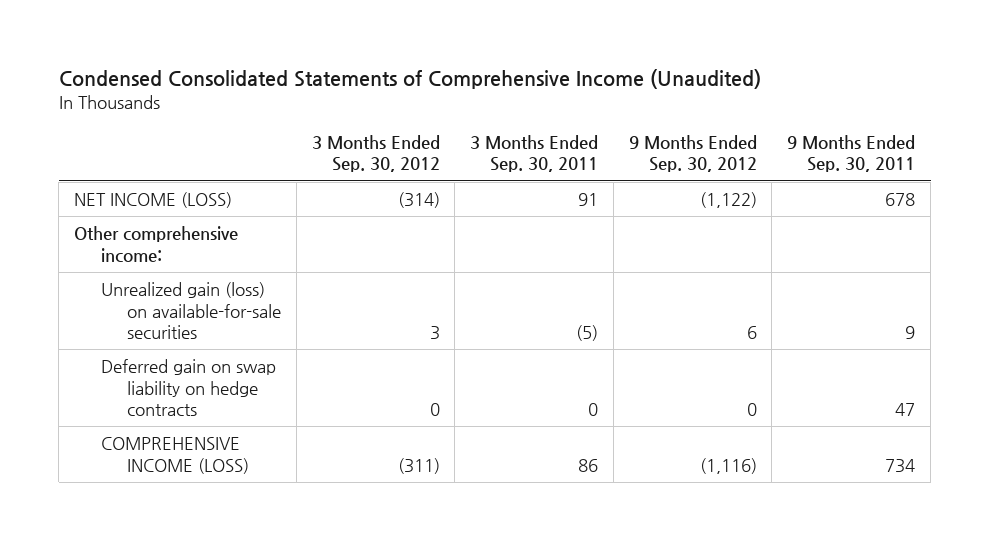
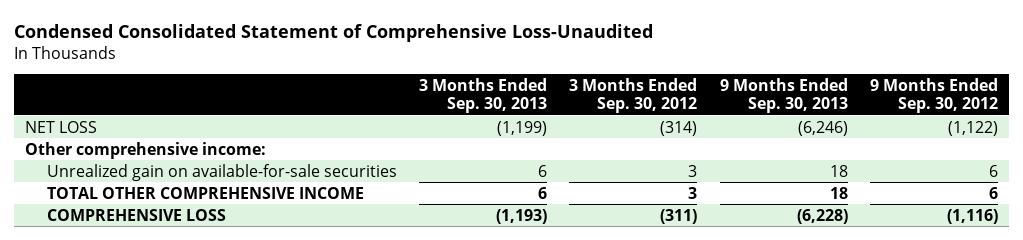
[58,69,761,90] Condensed Consolidated Statements of Comprehensive Income (Unaudited) -> [14,24,654,43] Condensed Consolidated Statement of Comprehensive Loss-Unaudited
[470,134,599,173] 3 Months Ended Sep. 30, 2011 -> none
[787,134,916,173] 9 Months Ended Sep. 30, 2011 -> none
none -> [418,77,547,113] 3 Months Ended Sep. 30, 2013
none -> [719,77,848,113] 9 Months Ended Sep. 30, 2013
[74,192,233,209] NET INCOME (LOSS) -> [25,120,98,133] NET LOSS
[100,359,276,417] Deferred gain on swap liability on hedge contracts -> none
[100,282,282,340] Unrealized gain (loss) on available-for-sale securities -> [46,163,397,181] Unrealized gain on available-for-sale securities
none -> [46,186,364,199] TOTAL OTHER COMPREHENSIVE INCOME
[100,437,250,474] COMPREHENSIVE INCOME (LOSS) -> [46,208,226,221] COMPREHENSIVE LOSS

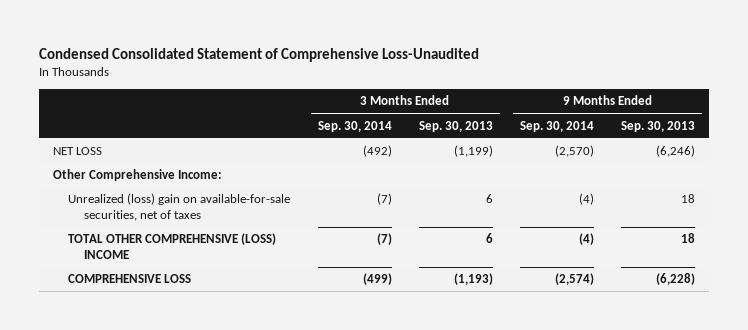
[569,77,698,113] 3 Months Ended Sep. 30, 2012 -> none
[870,77,999,113] 9 Months Ended Sep. 30, 2012 -> none
none -> [317,120,392,132] Sep. 30, 2014
none -> [520,120,595,132] Sep. 30, 2014
[25,141,267,159] Other comprehensive income: -> [53,169,223,182] Other Comprehensive Income:
[46,163,397,181] Unrealized gain on available-for-sale securities -> [68,193,291,222] Unrealized (loss) gain on available-for-sale securities, net of taxes
[46,186,364,199] TOTAL OTHER COMPREHENSIVE INCOME -> [68,233,277,260] TOTAL OTHER COMPREHENSIVE (LOSS) INCOME

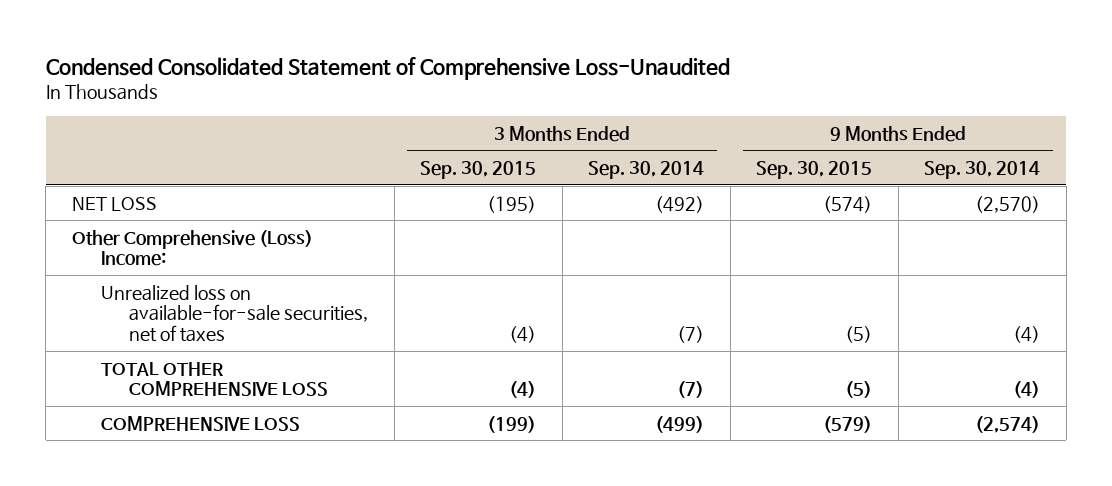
[418,120,493,132] Sep. 30, 2013 -> none
[621,120,696,132] Sep. 30, 2013 -> none
none -> [420,161,537,180] Sep. 30, 2015
none -> [756,161,873,180] Sep. 30, 2015
[53,169,223,182] Other Comprehensive Income: -> [71,229,313,267] Other Comprehensive (Loss) Income:
[68,193,291,222] Unrealized (loss) gain on available-for-sale securities, net of taxes -> [100,284,369,343] Unrealized loss on available-for-sale securities, net of taxes
[68,233,277,260] TOTAL OTHER COMPREHENSIVE (LOSS) INCOME -> [100,361,329,397] TOTAL OTHER COMPREHENSIVE LOSS

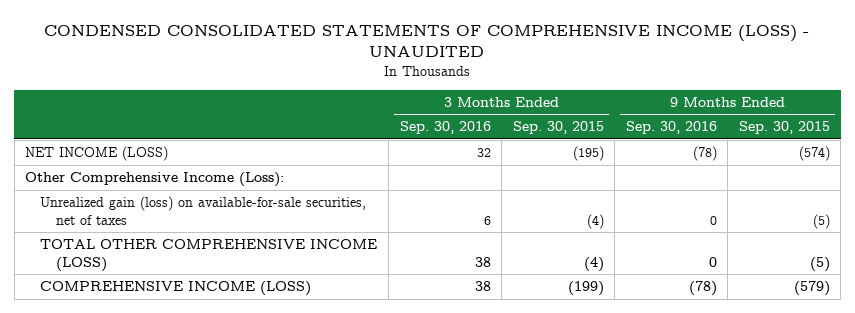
[45,56,730,80] Condensed Consolidated Statement of Comprehensive Loss-Unaudited -> [44,24,810,58] CONDENSED CONSOLIDATED STATEMENTS OF COMPREHENSIVE INCOME (LOSS) - UNAUDITED
[588,161,705,180] Sep. 30, 2014 -> none
[924,161,1041,180] Sep. 30, 2014 -> none
none -> [399,121,491,135] Sep. 30, 2016
none -> [625,121,717,135] Sep. 30, 2016
[71,196,157,211] NET LOSS -> [25,146,169,162] NET INCOME (LOSS)
[71,229,313,267] Other Comprehensive (Loss) Income: -> [25,172,285,188] Other Comprehensive Income (Loss):
[100,284,369,343] Unrealized loss on available-for-sale securities, net of taxes -> [40,196,367,225] Unrealized gain (loss) on available-for-sale securities, net of taxes
[100,361,329,397] TOTAL OTHER COMPREHENSIVE LOSS -> [40,239,378,272] TOTAL OTHER COMPREHENSIVE INCOME (LOSS)
[100,415,300,431] COMPREHENSIVE LOSS -> [40,281,312,297] COMPREHENSIVE INCOME (LOSS)

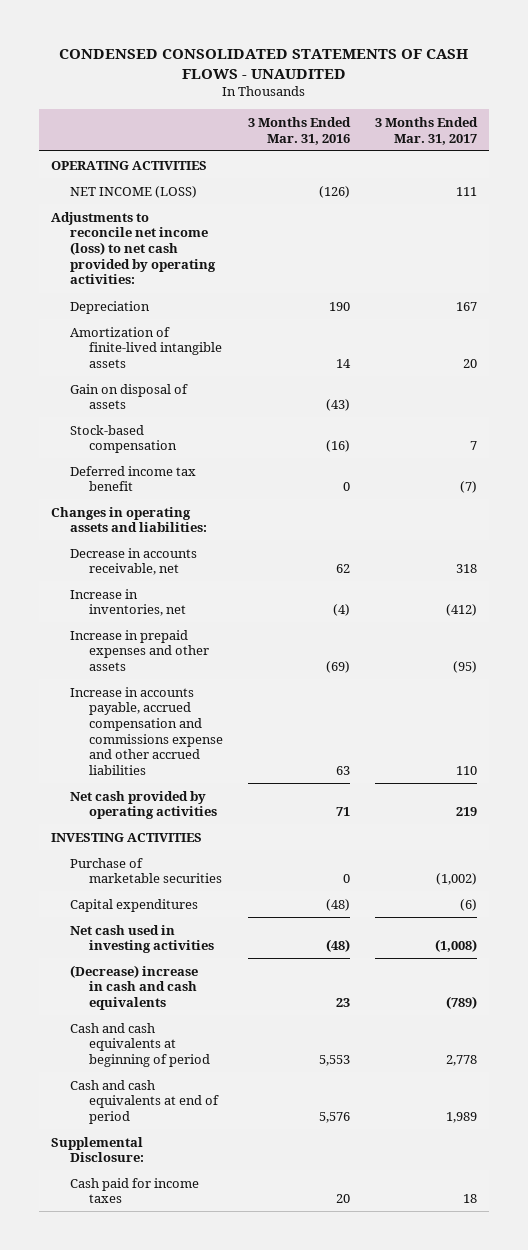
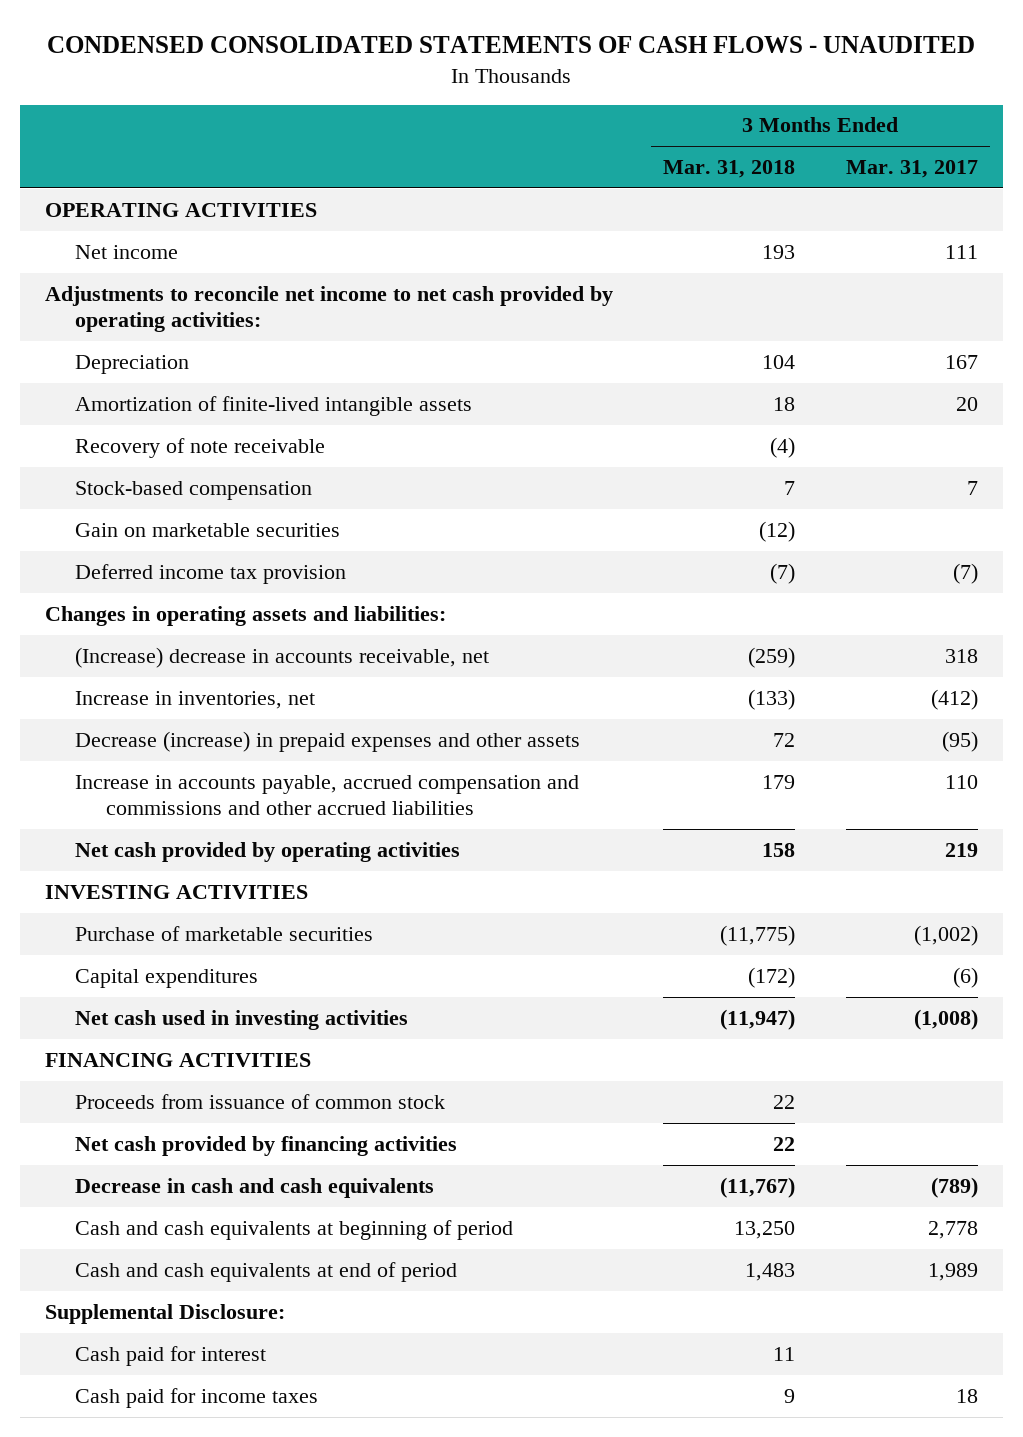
[247,116,351,145] 3 Months Ended Mar. 31, 2016 -> none
none -> [663,160,796,179] Mar. 31, 2018
[70,185,198,198] NET INCOME (LOSS) -> [75,244,179,259] Net income
[50,211,217,285] Adjustments to reconcile net income (loss) to net cash provided by operating activities: -> [44,285,613,332] Adjustments to reconcile net income to net cash provided by operating activities:
[70,383,189,410] Gain on disposal of assets -> none
none -> [75,437,326,458] Recovery of note receivable
none -> [75,522,341,537] Gain on marketable securities
[70,465,197,492] Deferred income tax benefit -> [75,563,347,584] Deferred income tax provision
[70,547,198,576] Decrease in accounts receivable, net -> [75,646,490,668] (Increase) decrease in accounts receivable, net
[70,629,210,671] Increase in prepaid expenses and other assets -> [75,730,581,752] Decrease (increase) in prepaid expenses and other assets
[70,686,224,776] Increase in accounts payable, accrued compensation and commissions expense and other accrued liabilities -> [75,774,580,815] Increase in accounts payable, accrued compensation and commissions and other accrued liabilities
none -> [44,1052,311,1067] FINANCING ACTIVITIES
none -> [75,1093,446,1109] Proceeds from issuance of common stock
none -> [75,1135,458,1156] Net cash provided by financing activities
[70,964,199,1010] (Decrease) increase in cash and cash equivalents -> [75,1177,435,1198] Decrease in cash and cash equivalents
none -> [75,1345,267,1366] Cash paid for interest

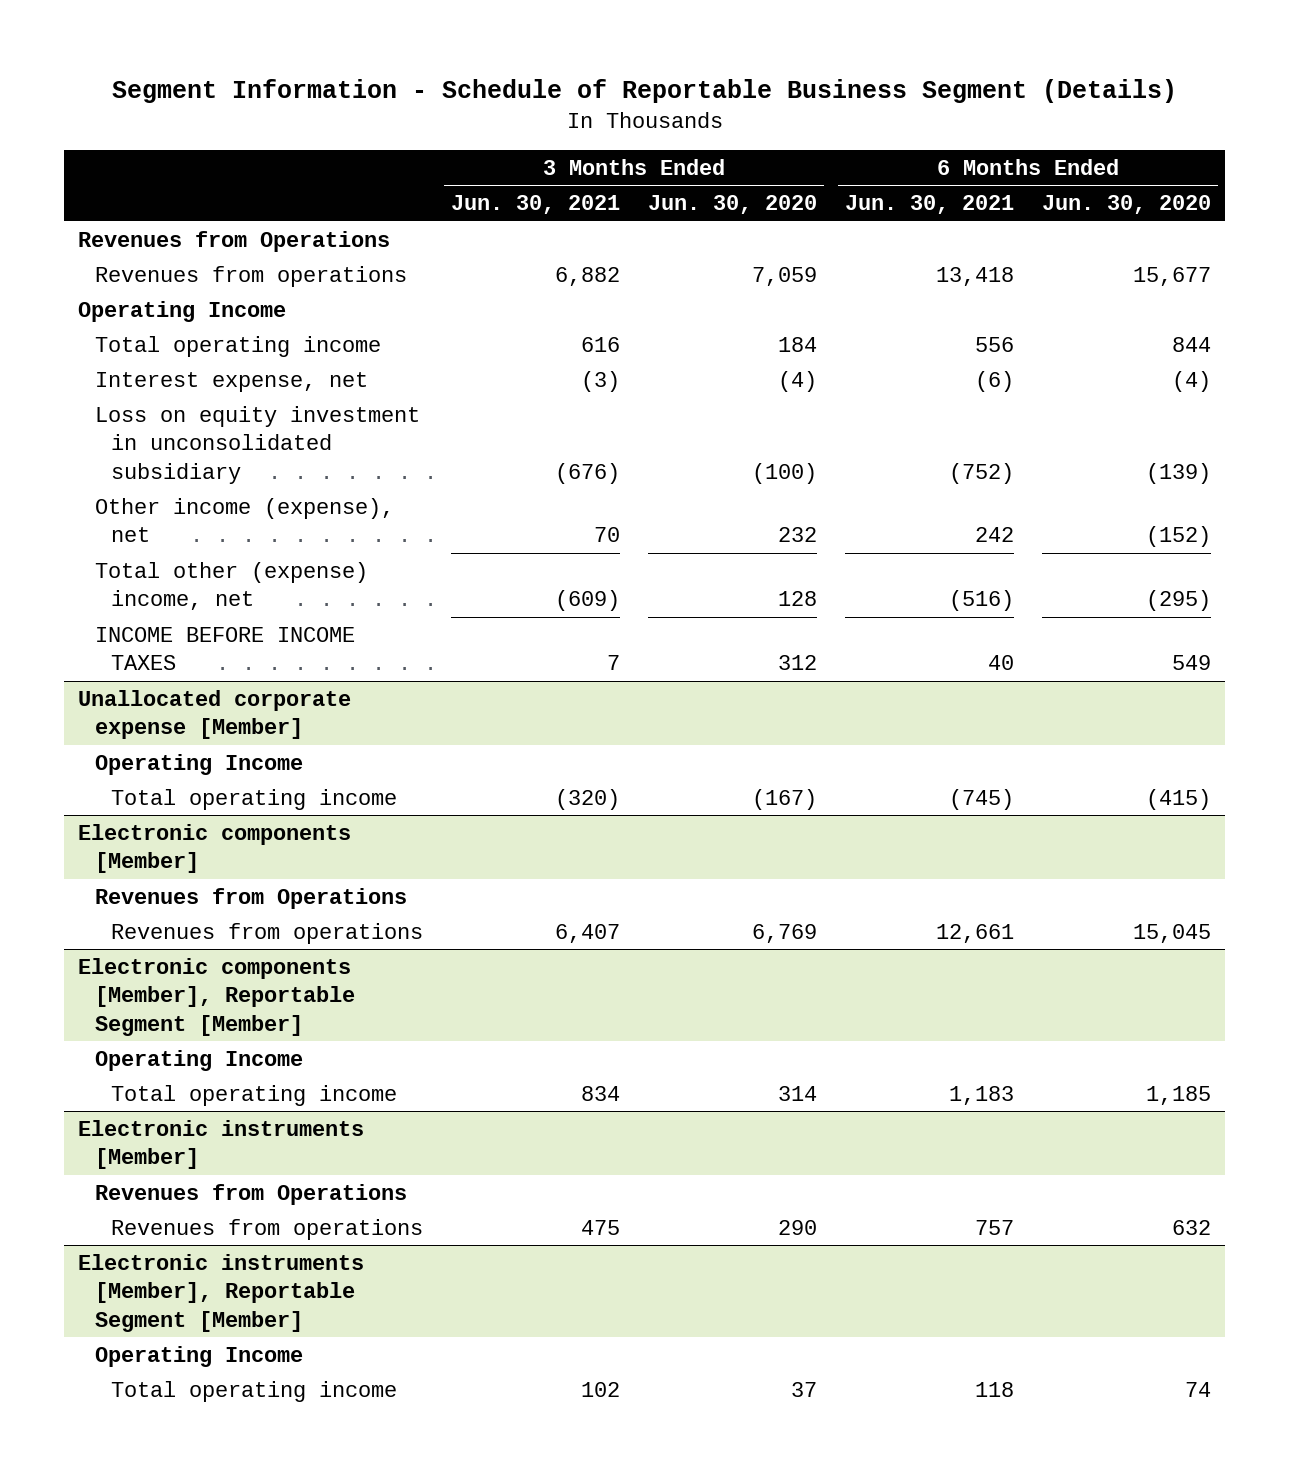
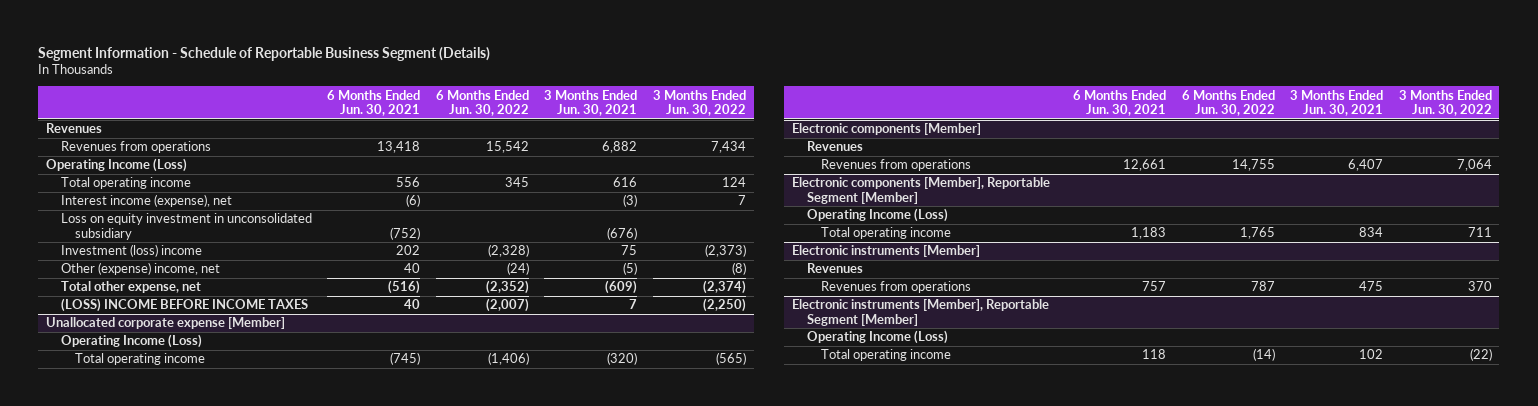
[648,195,818,215] Jun. 30, 2020 -> none
[1042,195,1212,215] Jun. 30, 2020 -> none
none -> [435,89,529,117] 6 Months Ended Jun. 30, 2022
none -> [652,89,746,117] 3 Months Ended Jun. 30, 2022
[78,230,391,252] Revenues from Operations -> [46,123,103,134] Revenues
[78,300,287,322] Operating Income -> [46,158,188,173] Operating Income (Loss)
[94,371,368,392] Interest expense, net -> [60,194,232,208] Interest income (expense), net
none -> [60,244,202,258] Investment (loss) income
[94,497,394,543] Other income (expense), net -> [60,262,220,276] Other (expense) income, net
[594,527,621,543] 70 -> [623,262,638,276] (5)
[975,527,1015,543] 242 -> [404,263,421,274] 40
[94,561,368,611] Total other (expense) income, net -> [60,281,201,294] Total other expense, net
[94,626,355,671] INCOME BEFORE INCOME TAXES -> [60,298,308,313] (LOSS) INCOME BEFORE INCOME TAXES
[94,753,303,775] Operating Income -> [60,334,202,349] Operating Income (Loss)
[94,887,407,909] Revenues from Operations -> [806,141,863,152] Revenues
[94,1049,303,1071] Operating Income -> [806,208,948,223] Operating Income (Loss)
[94,1183,407,1205] Revenues from Operations -> [806,263,863,274] Revenues
[94,1345,303,1367] Operating Income -> [806,330,948,345] Operating Income (Loss)

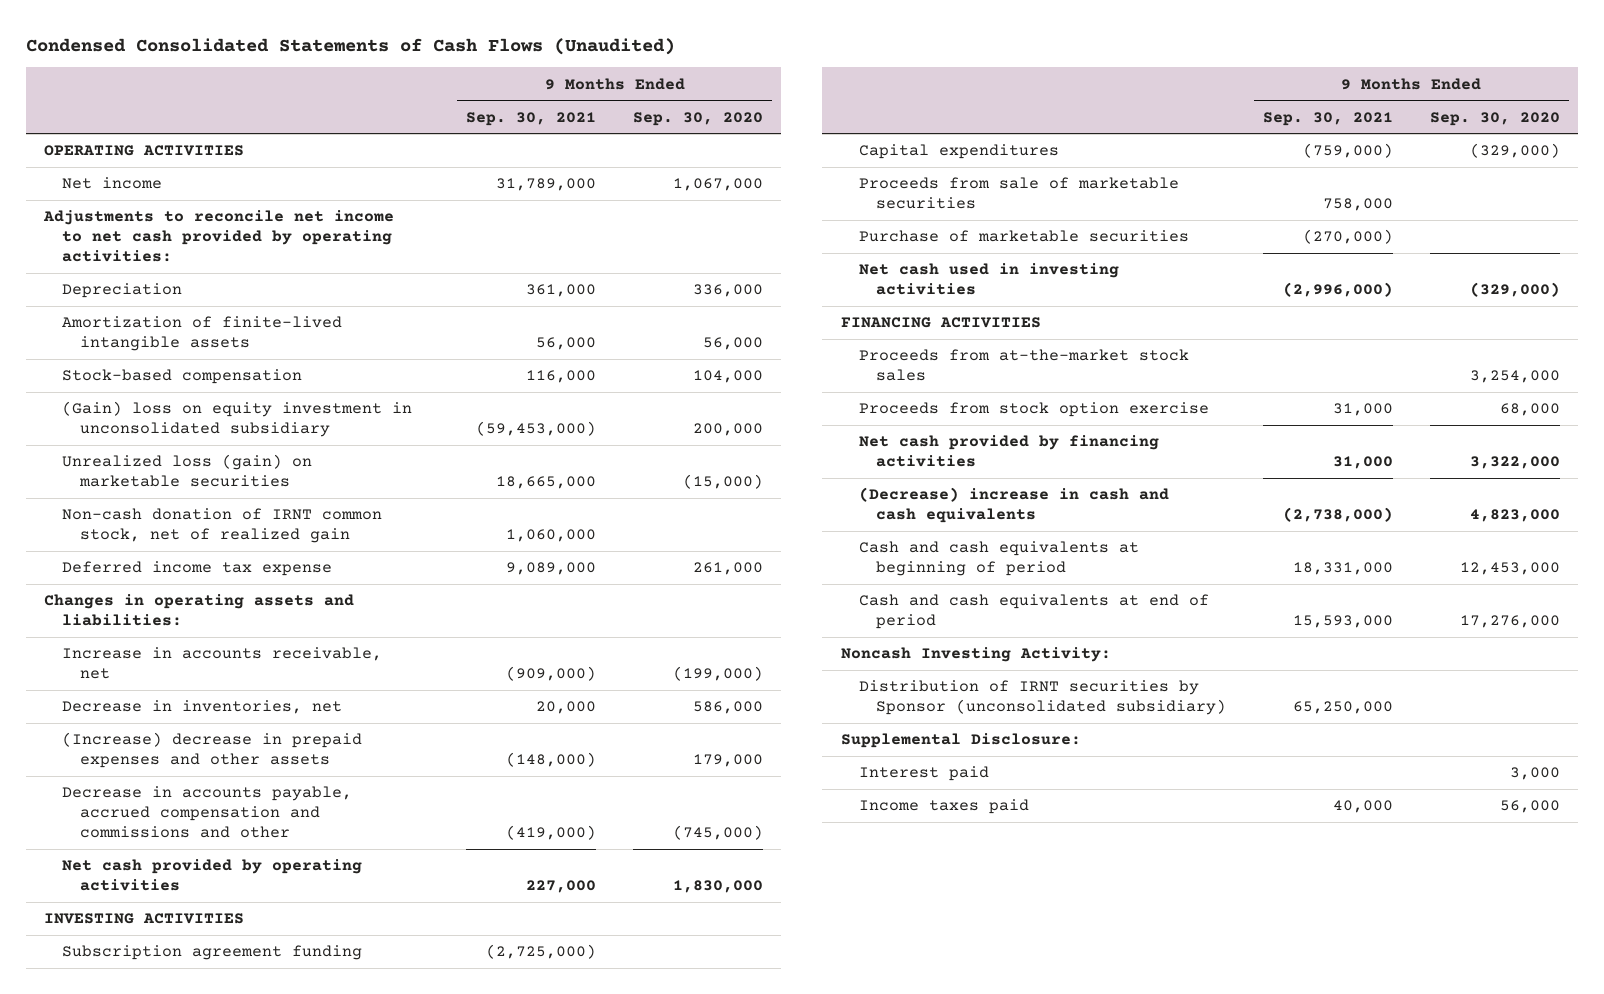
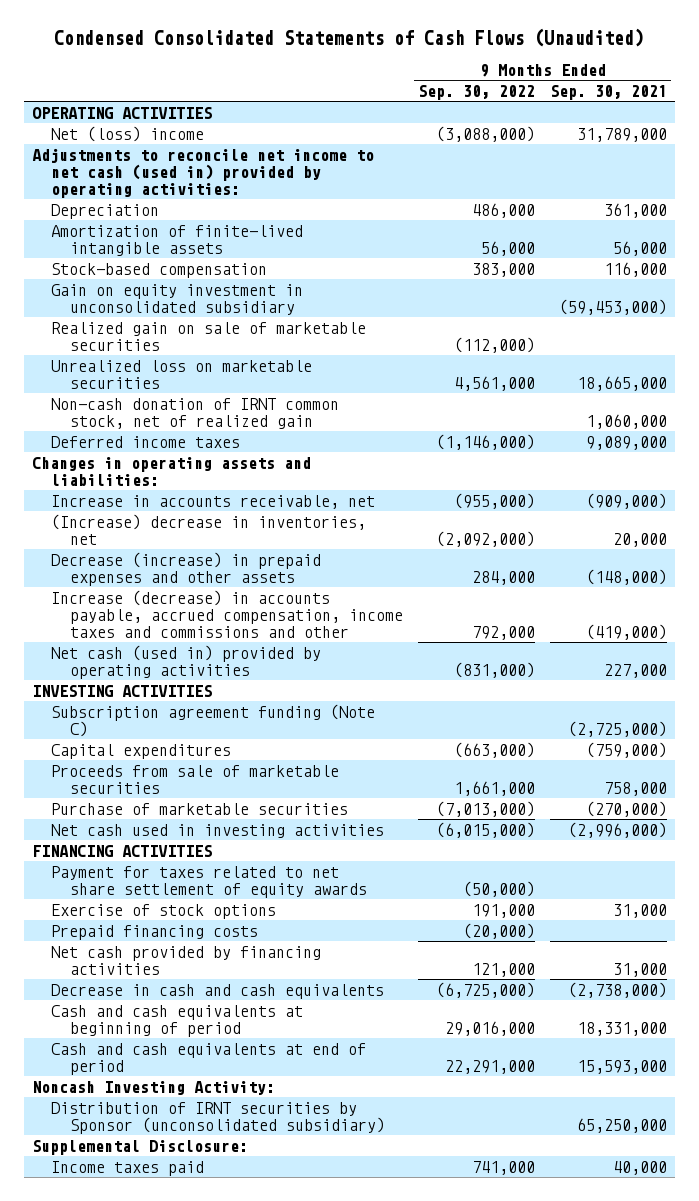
[633,111,764,126] Sep. 30, 2020 -> none
none -> [418,84,536,100] Sep. 30, 2022
[61,177,162,190] Net income -> [50,125,204,142] Net (loss) income
[42,210,394,263] Adjustments to reconcile net income to net cash provided by operating activities: -> [31,147,374,199] Adjustments to reconcile net income to net cash (used in) provided by operating activities:
[61,401,412,438] (Gain) loss on equity investment in unconsolidated subsidiary -> [50,283,303,315] Gain on equity investment in unconsolidated subsidiary
none -> [50,321,366,351] Realized gain on sale of marketable securities
[61,454,312,488] Unrealized loss (gain) on marketable securities -> [50,359,312,389] Unrealized loss on marketable securities
[61,561,332,577] Deferred income tax expense -> [50,435,240,448] Deferred income taxes
[61,700,342,715] Decrease in inventories, net -> [50,513,366,545] (Increase) decrease in inventories, net
[61,732,362,769] (Increase) decrease in prepaid expenses and other assets -> [50,551,321,586] Decrease (increase) in prepaid expenses and other assets
[61,786,352,839] Decrease in accounts payable, accrued compensation and commissions and other -> [50,589,404,639] Increase (decrease) in accounts payable, accrued compensation, income taxes and commissions and other
[61,859,362,892] Net cash provided by operating activities -> [50,644,321,679] Net cash (used in) provided by operating activities
[61,945,362,961] Subscription agreement funding -> [50,703,375,737] Subscription agreement funding (Note C)
[858,349,1189,382] Proceeds from at-the-market stock sales -> none
none -> [50,865,368,898] Payment for taxes related to net share settlement of equity awards
[858,402,1209,418] Proceeds from stock option exercise -> [50,903,276,919] Exercise of stock options
none -> [50,924,258,940] Prepaid financing costs
[858,487,1169,524] (Decrease) increase in cash and cash equivalents -> [50,983,384,999] Decrease in cash and cash equivalents
[858,766,989,782] Interest paid -> none

